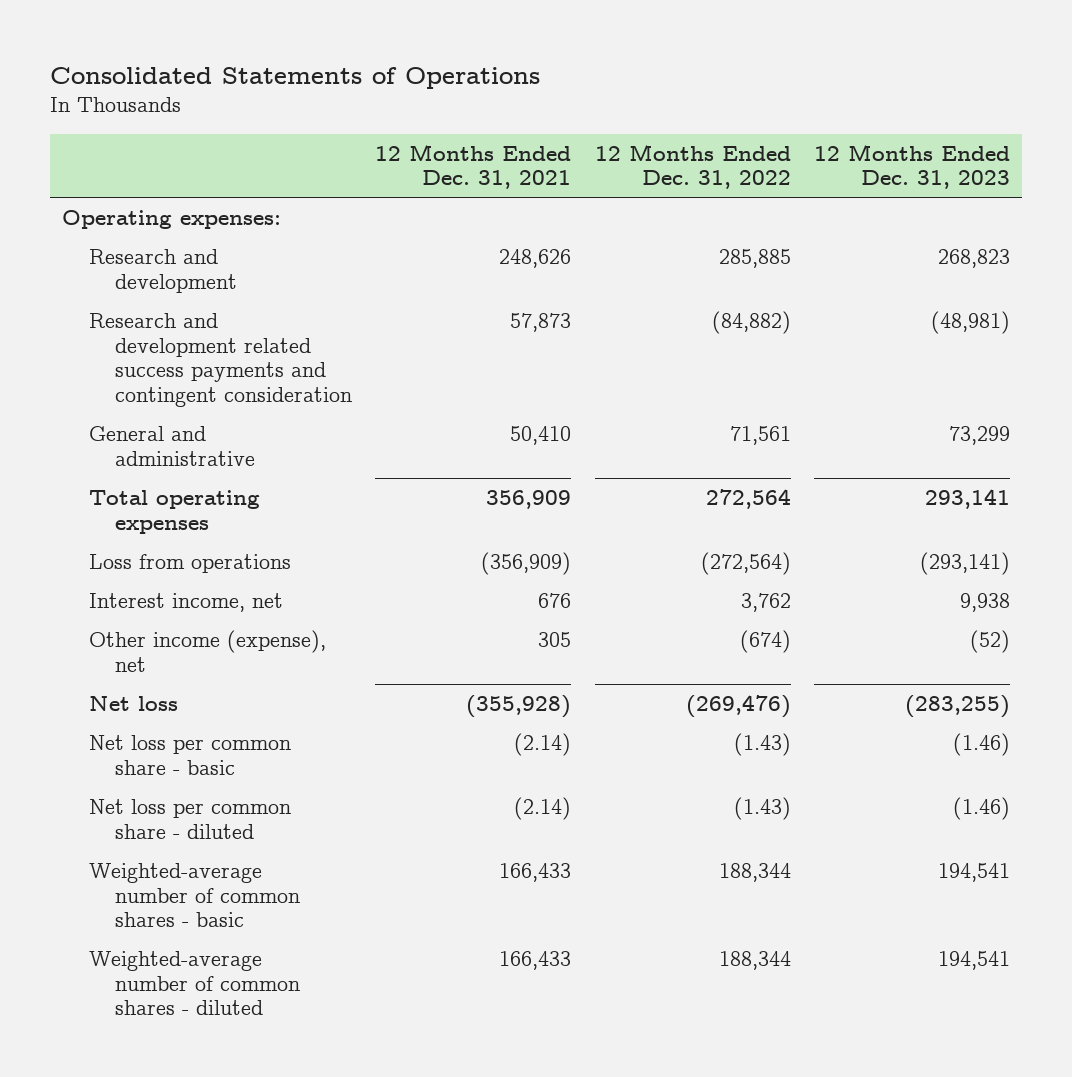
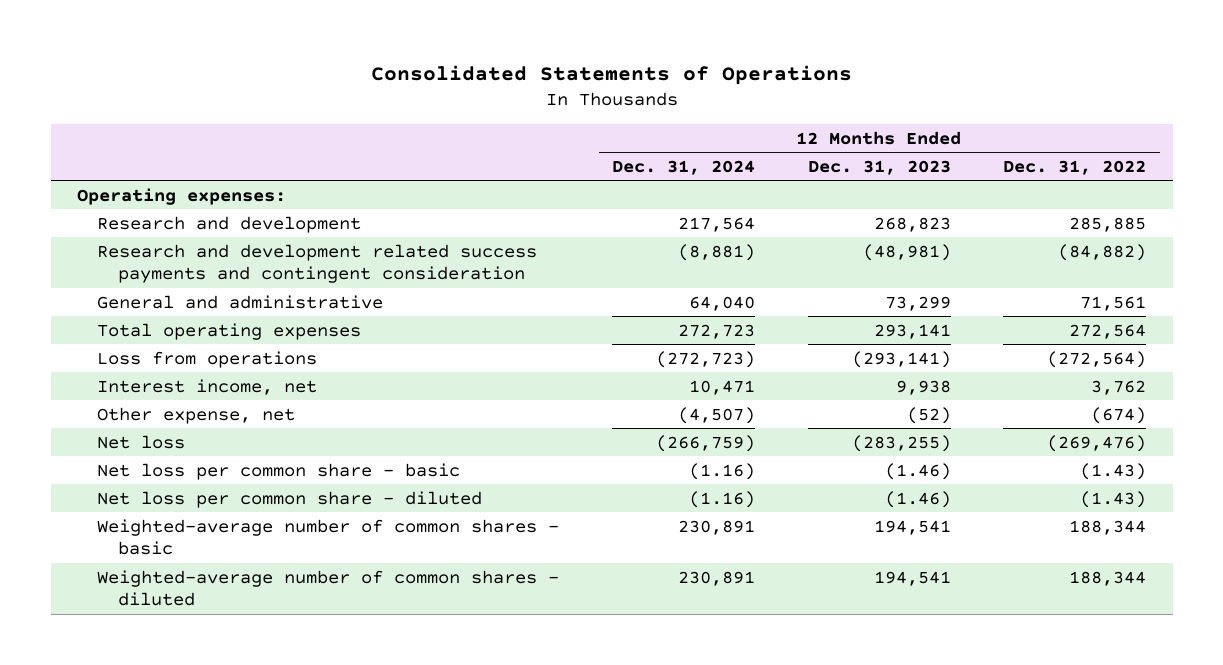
[375,143,572,190] 12 Months Ended Dec. 31, 2021 -> none
none -> [611,159,755,175] Dec. 31, 2024
[88,629,326,672] Other income (expense), net -> [97,406,296,424] Other expense, net

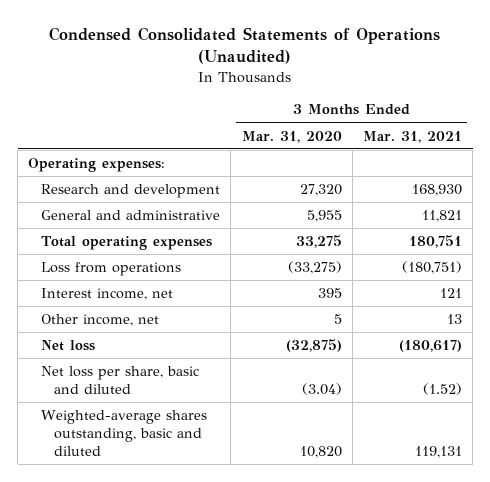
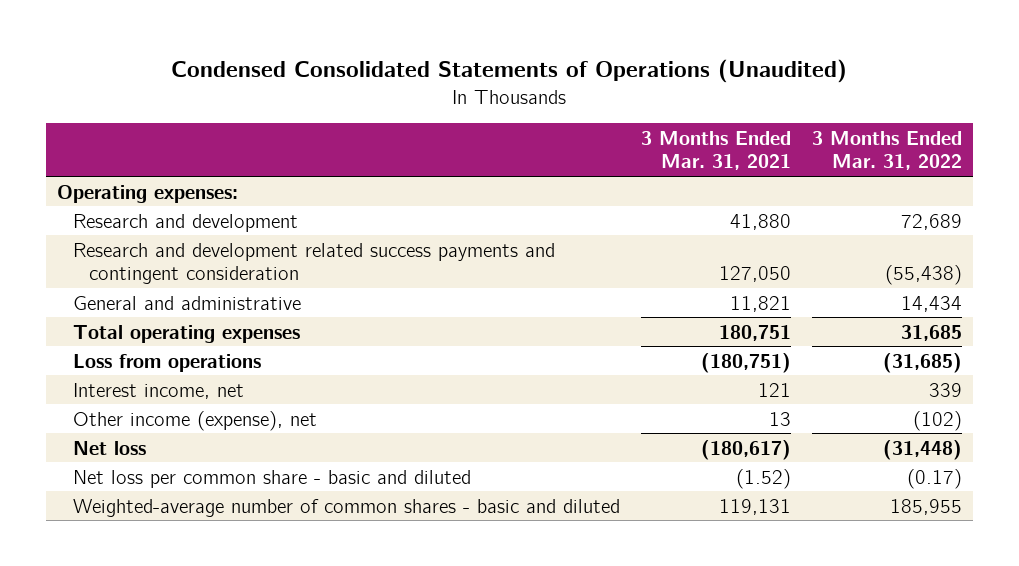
[241,130,342,143] Mar. 31, 2020 -> none
none -> [812,131,963,171] 3 Months Ended Mar. 31, 2022
[412,184,463,197] 168,930 -> [729,213,791,230] 41,880
none -> [72,242,555,285] Research and development related success payments and contingent consideration
[41,314,160,327] Other income, net -> [72,410,317,431] Other income (expense), net
[41,366,200,395] Net loss per share, basic and diluted -> [72,469,471,488] Net loss per common share - basic and diluted
[41,410,208,457] Weighted-average shares outstanding, basic and diluted -> [72,498,620,517] Weighted-average number of common shares - basic and diluted

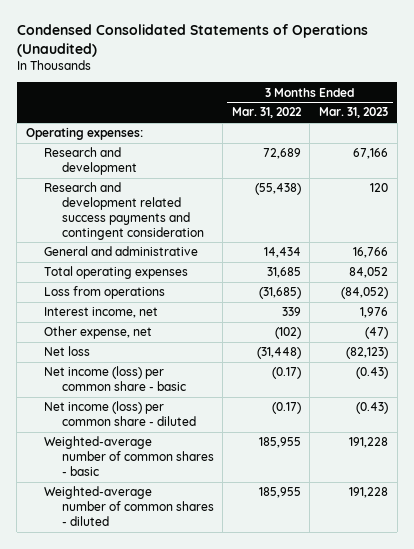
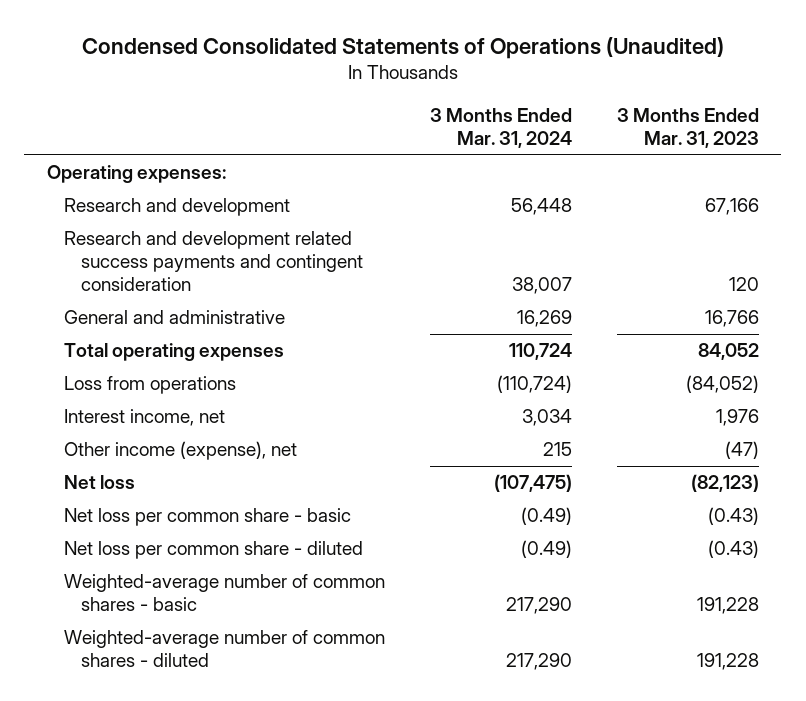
[231,107,302,119] Mar. 31, 2022 -> none
none -> [429,107,572,148] 3 Months Ended Mar. 31, 2024
[43,326,152,340] Other expense, net -> [63,441,297,461] Other income (expense), net
[43,366,186,392] Net income (loss) per common share - basic -> [63,508,351,527] Net loss per common share - basic
[43,401,196,427] Net income (loss) per common share - diluted -> [63,541,363,560] Net loss per common share - diluted

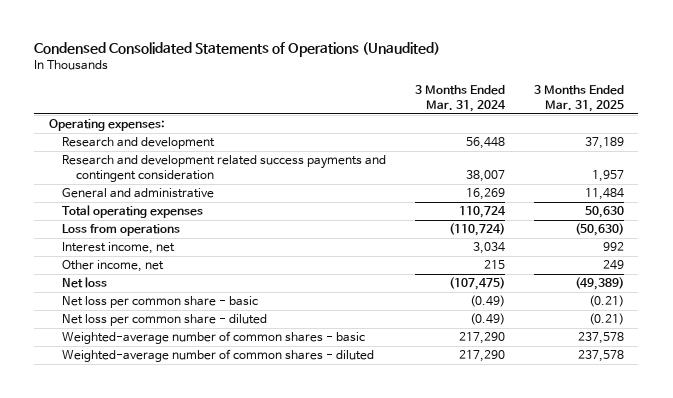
[616,107,759,148] 3 Months Ended Mar. 31, 2023 -> none
none -> [533,85,624,112] 3 Months Ended Mar. 31, 2025
[63,441,297,461] Other income (expense), net -> [62,260,165,273] Other income, net

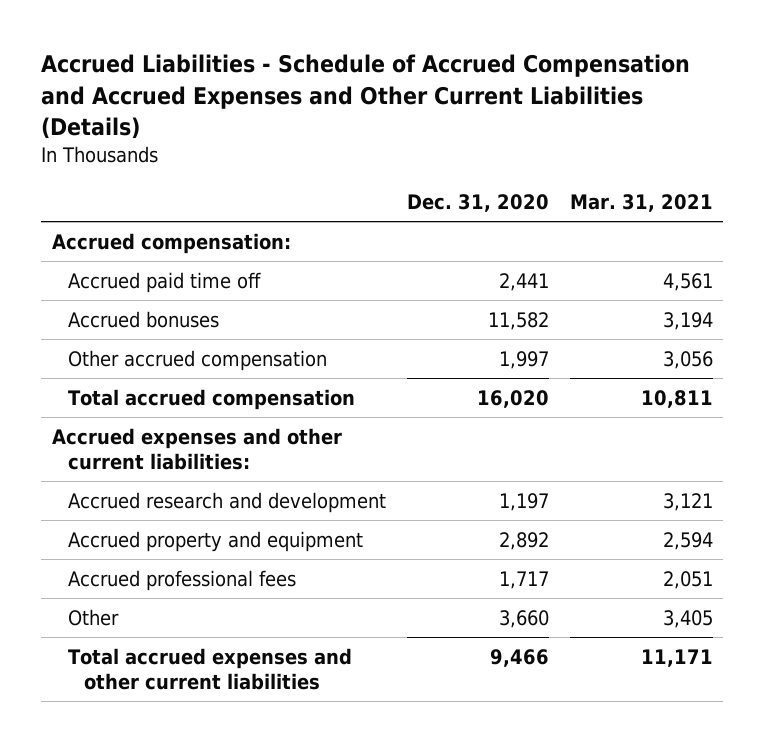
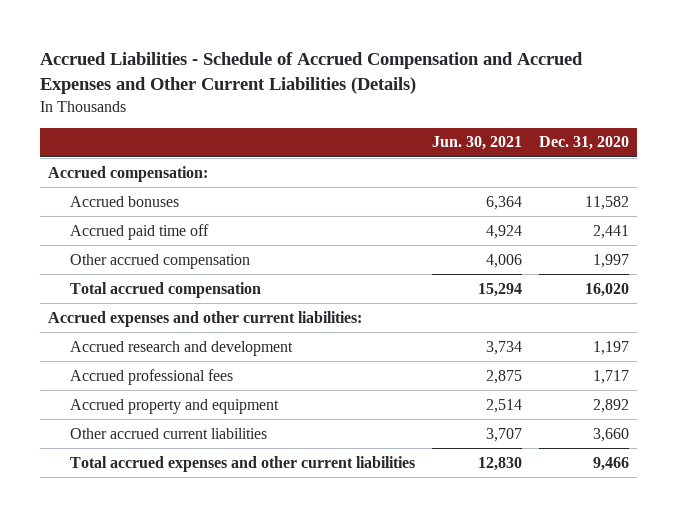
[569,194,713,213] Mar. 31, 2021 -> none
none -> [432,136,523,151] Jun. 30, 2021
[67,271,261,293] Accrued paid time off -> [70,223,210,240] Accrued paid time off
[67,530,363,552] Accrued property and equipment -> [70,398,280,414] Accrued property and equipment
[67,608,119,626] Other -> [70,427,268,439] Other accrued current liabilities

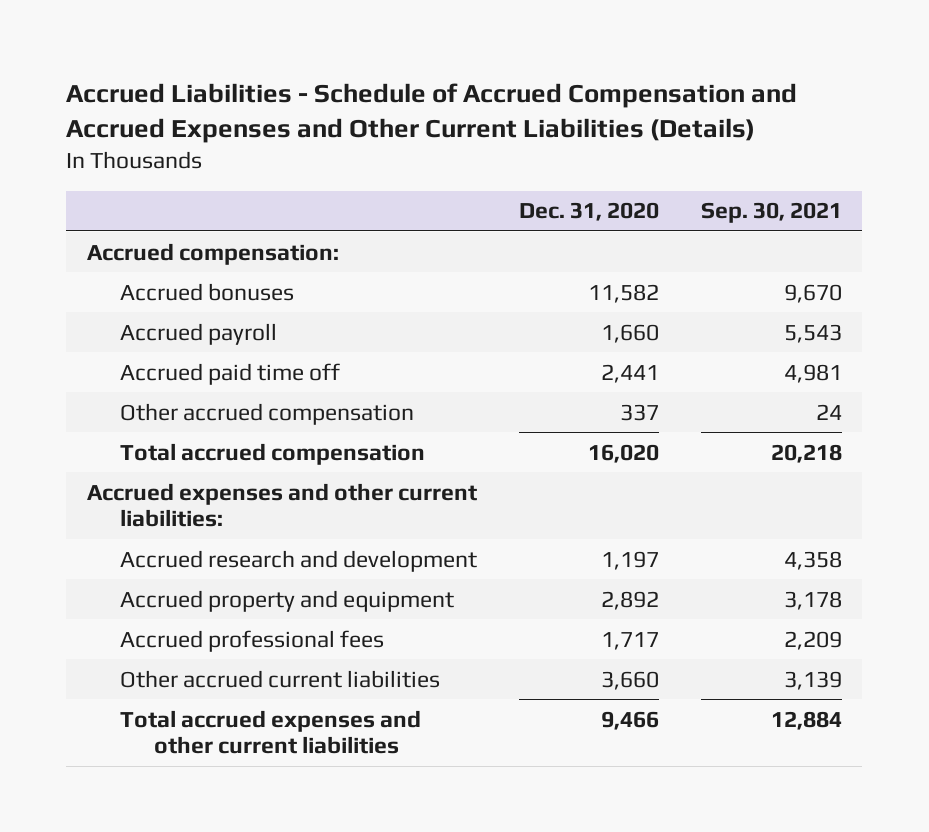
[432,136,523,151] Jun. 30, 2021 -> none
none -> [700,202,842,224] Sep. 30, 2021
none -> [120,322,278,345] Accrued payroll
[592,253,629,268] 1,997 -> [620,403,660,421] 337
[70,368,234,385] Accrued professional fees -> [120,629,385,652] Accrued professional fees

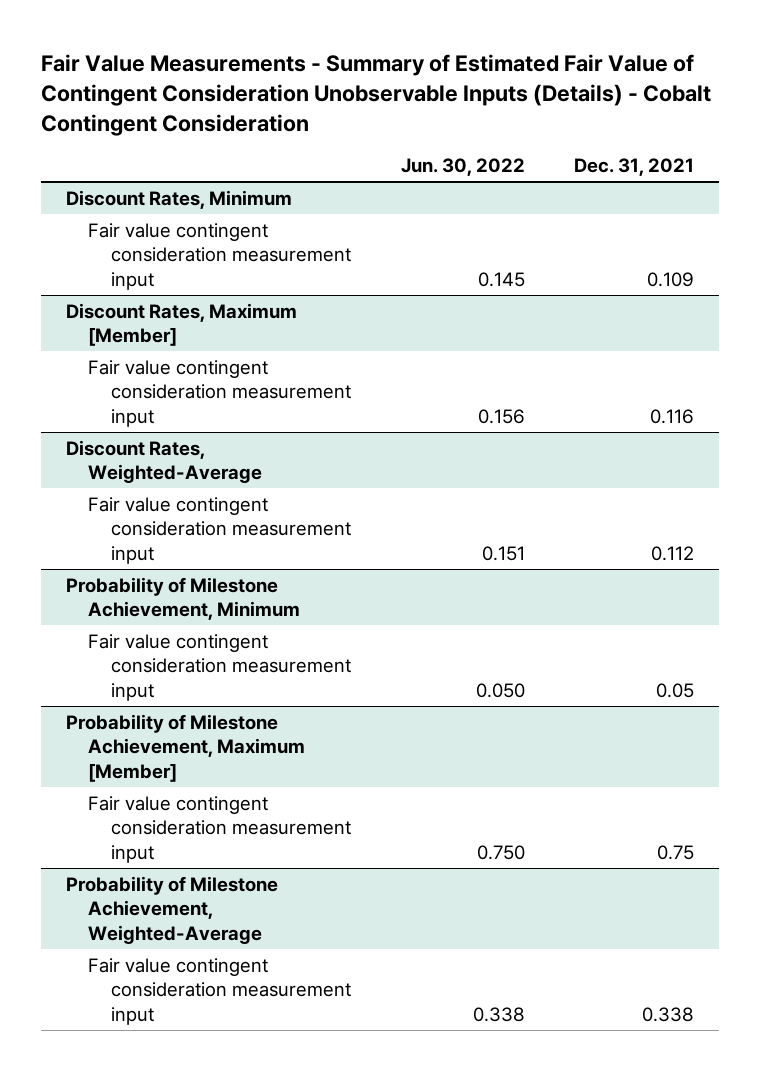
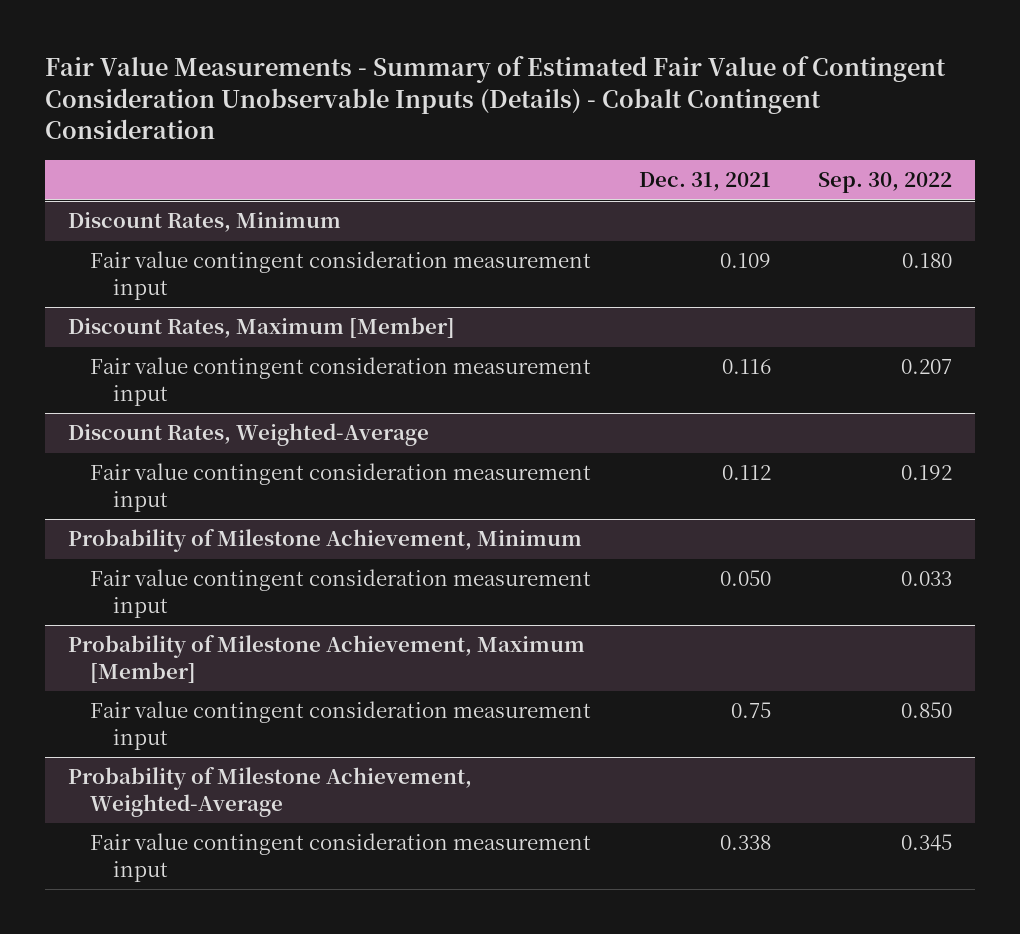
[400,158,525,177] Jun. 30, 2022 -> none
none -> [817,172,952,194] Sep. 30, 2022
[656,682,695,698] 0.05 -> [719,570,771,587] 0.050

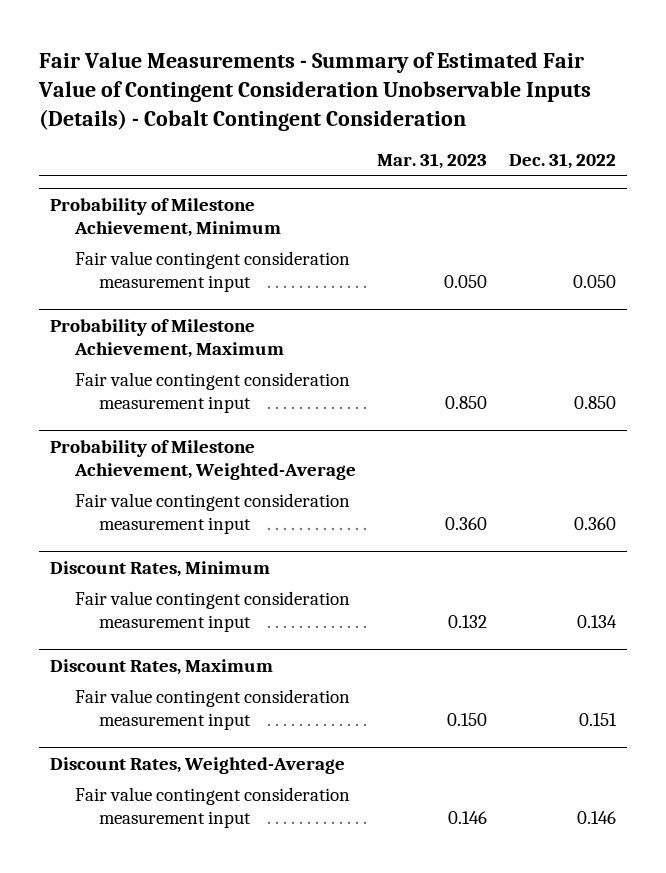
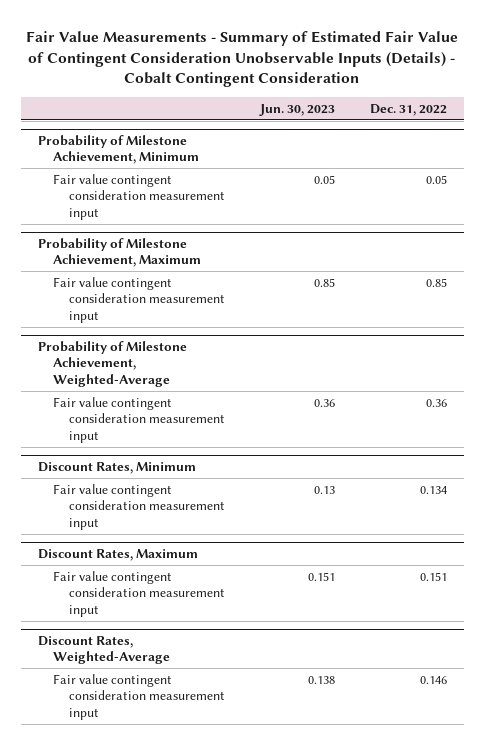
[377,153,488,170] Mar. 31, 2023 -> none
none -> [258,103,335,116] Jun. 30, 2023
[573,275,617,289] 0.050 -> [425,174,447,184] 0.05
[574,396,617,410] 0.850 -> [425,277,447,287] 0.85
[574,517,617,531] 0.360 -> [425,398,447,407] 0.36

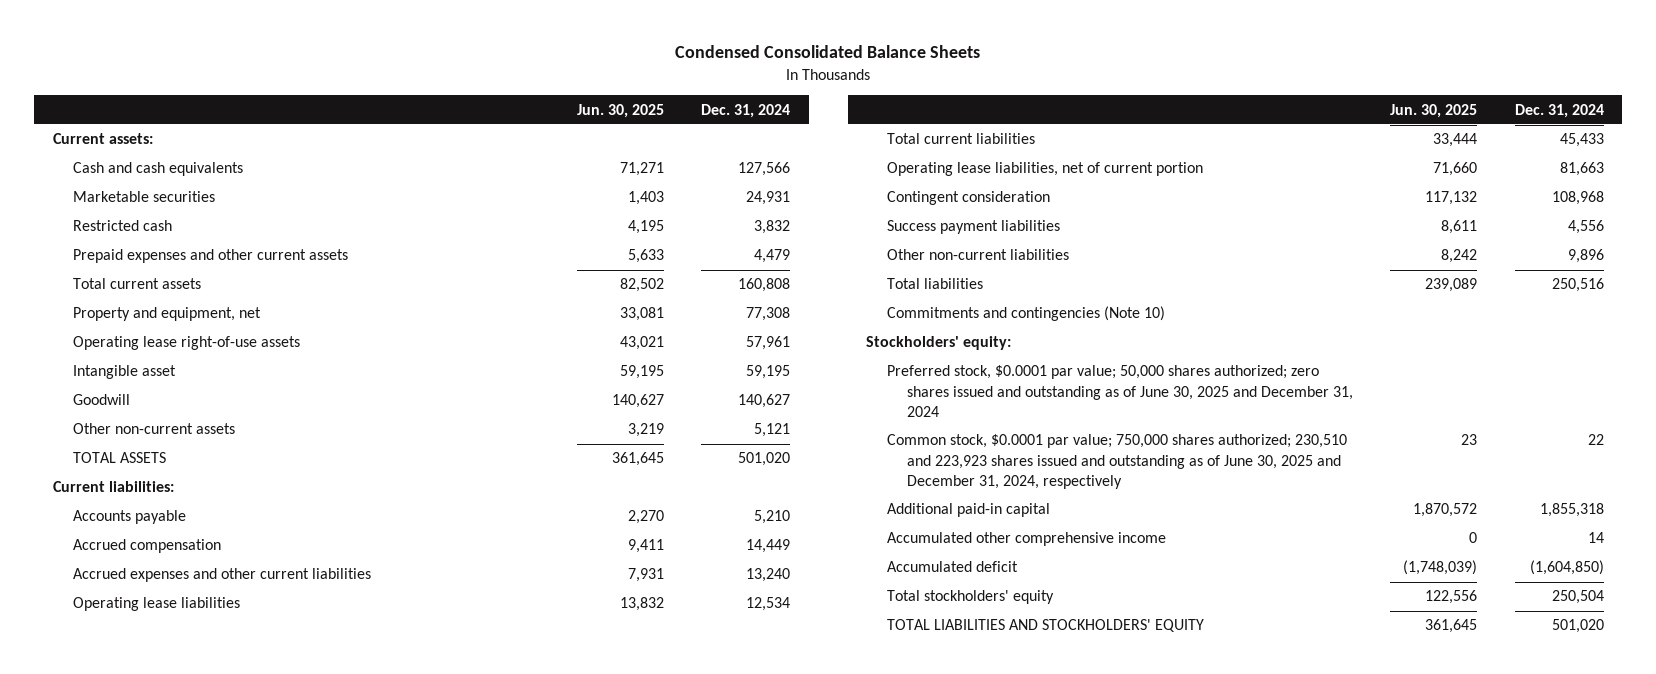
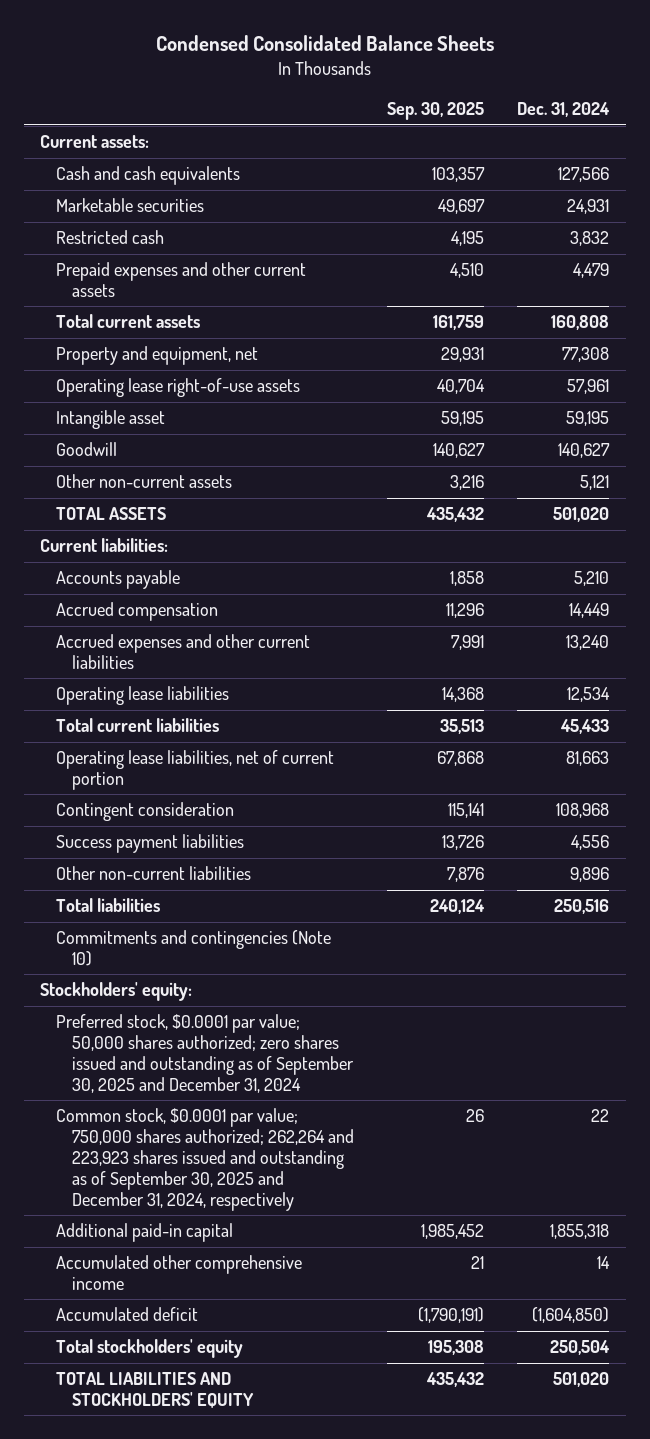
[576,103,664,118] Jun. 30, 2025 -> none
none -> [387,102,485,121] Sep. 30, 2025
[886,365,1353,417] Preferred stock, $0.0001 par value; 50,000 shares authorized; zero shares issued and outstanding as of June 30, 2025 and December 31, 2024 -> [56,1014,355,1093] Preferred stock, $0.0001 par value; 50,000 shares authorized; zero shares issued and outstanding as of September 30, 2025 and December 31, 2024
[886,434,1347,489] Common stock, $0.0001 par value; 750,000 shares authorized; 230,510 and 223,923 shares issued and outstanding as of June 30, 2025 and December 31, 2024, respectively -> [56,1108,355,1211] Common stock, $0.0001 par value; 750,000 shares authorized; 262,264 and 223,923 shares issued and outstanding as of September 30, 2025 and December 31, 2024, respectively

